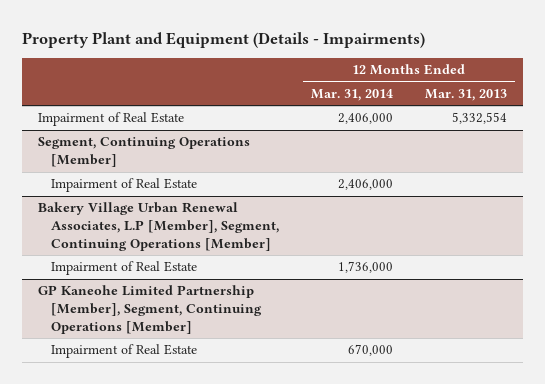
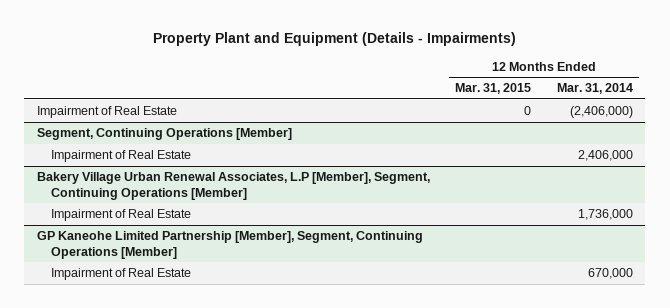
[425,88,508,101] Mar. 31, 2013 -> none
none -> [455,83,532,95] Mar. 31, 2015
[337,113,393,125] 2,406,000 -> [569,106,633,119] (2,406,000)

